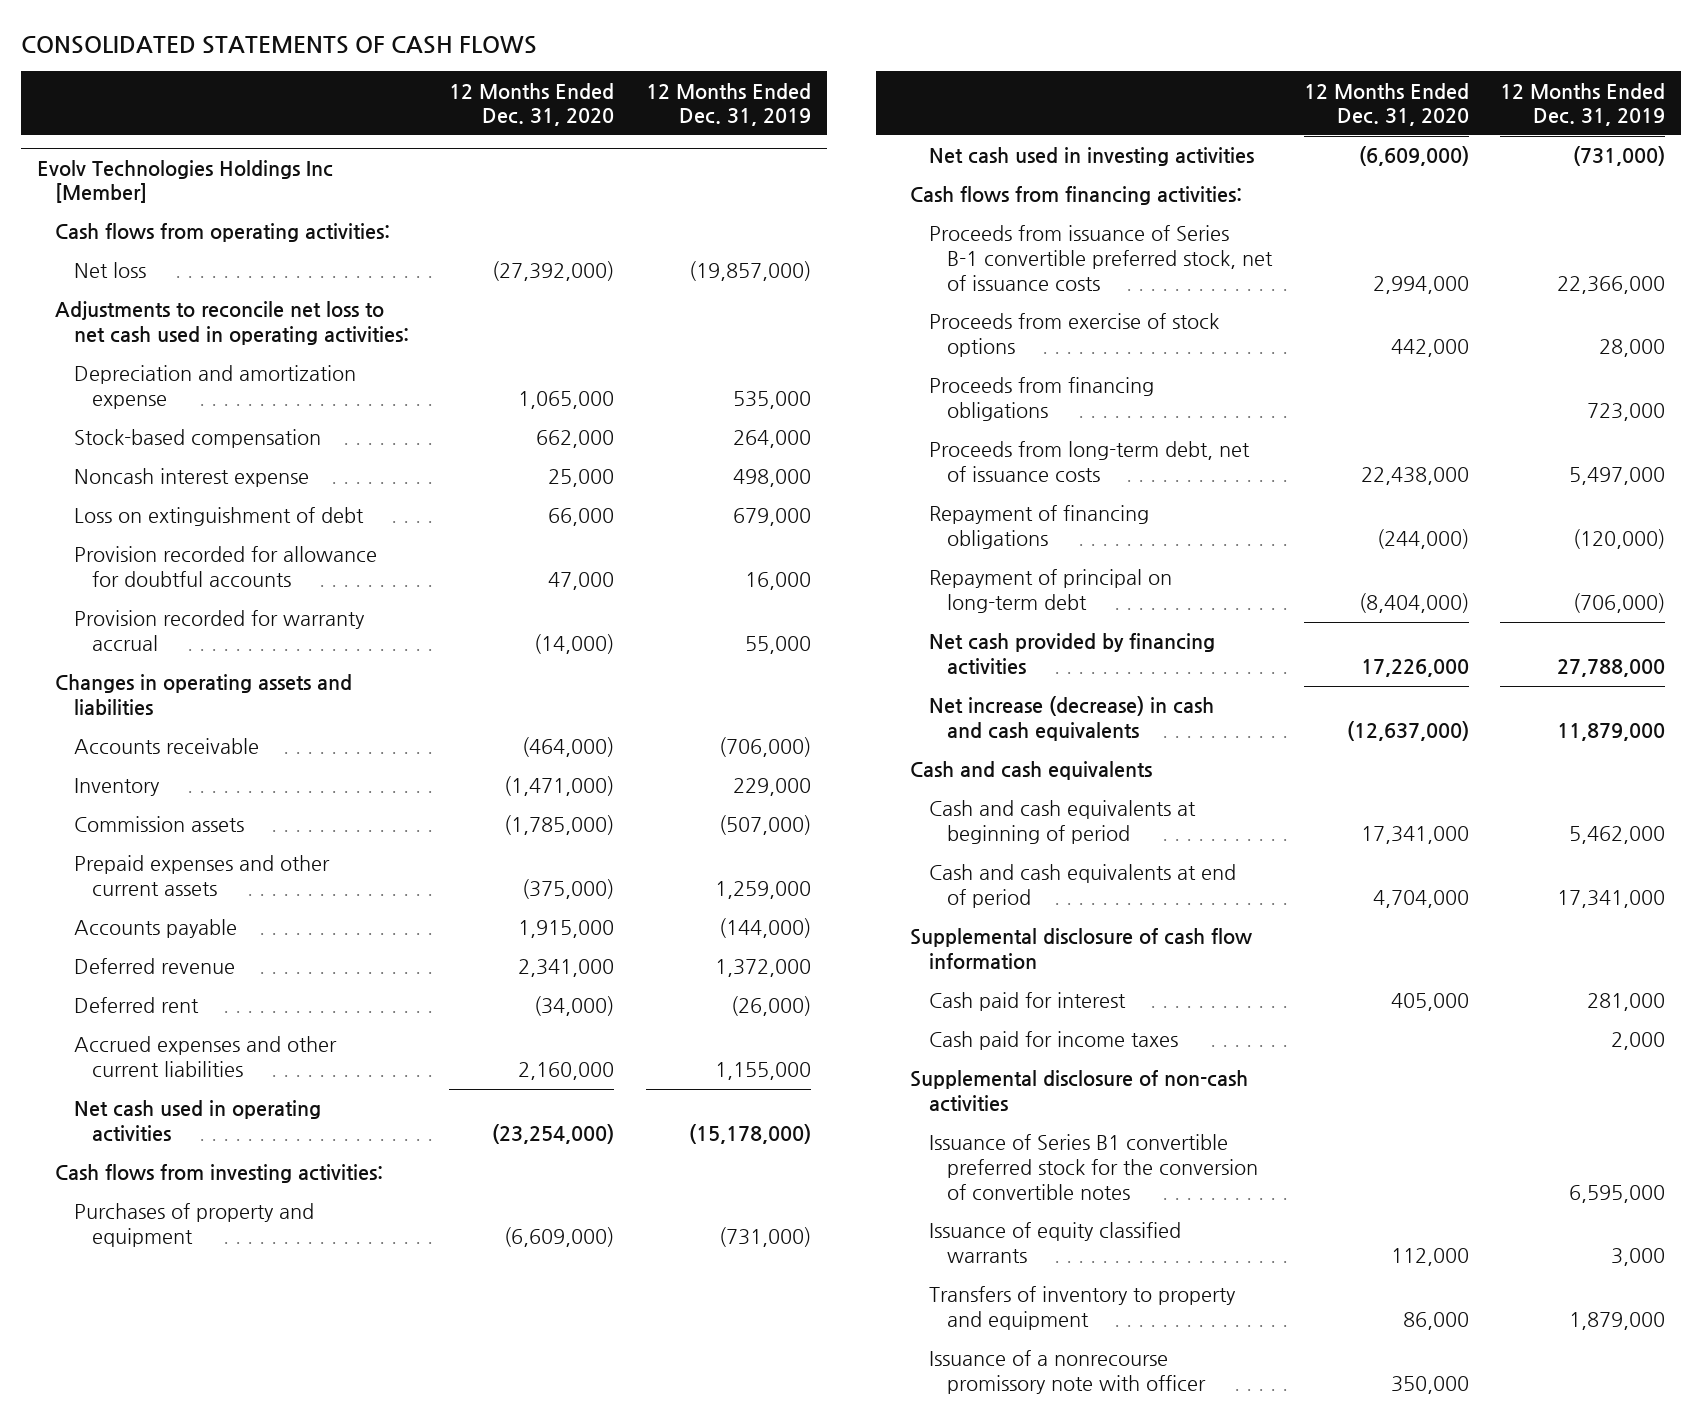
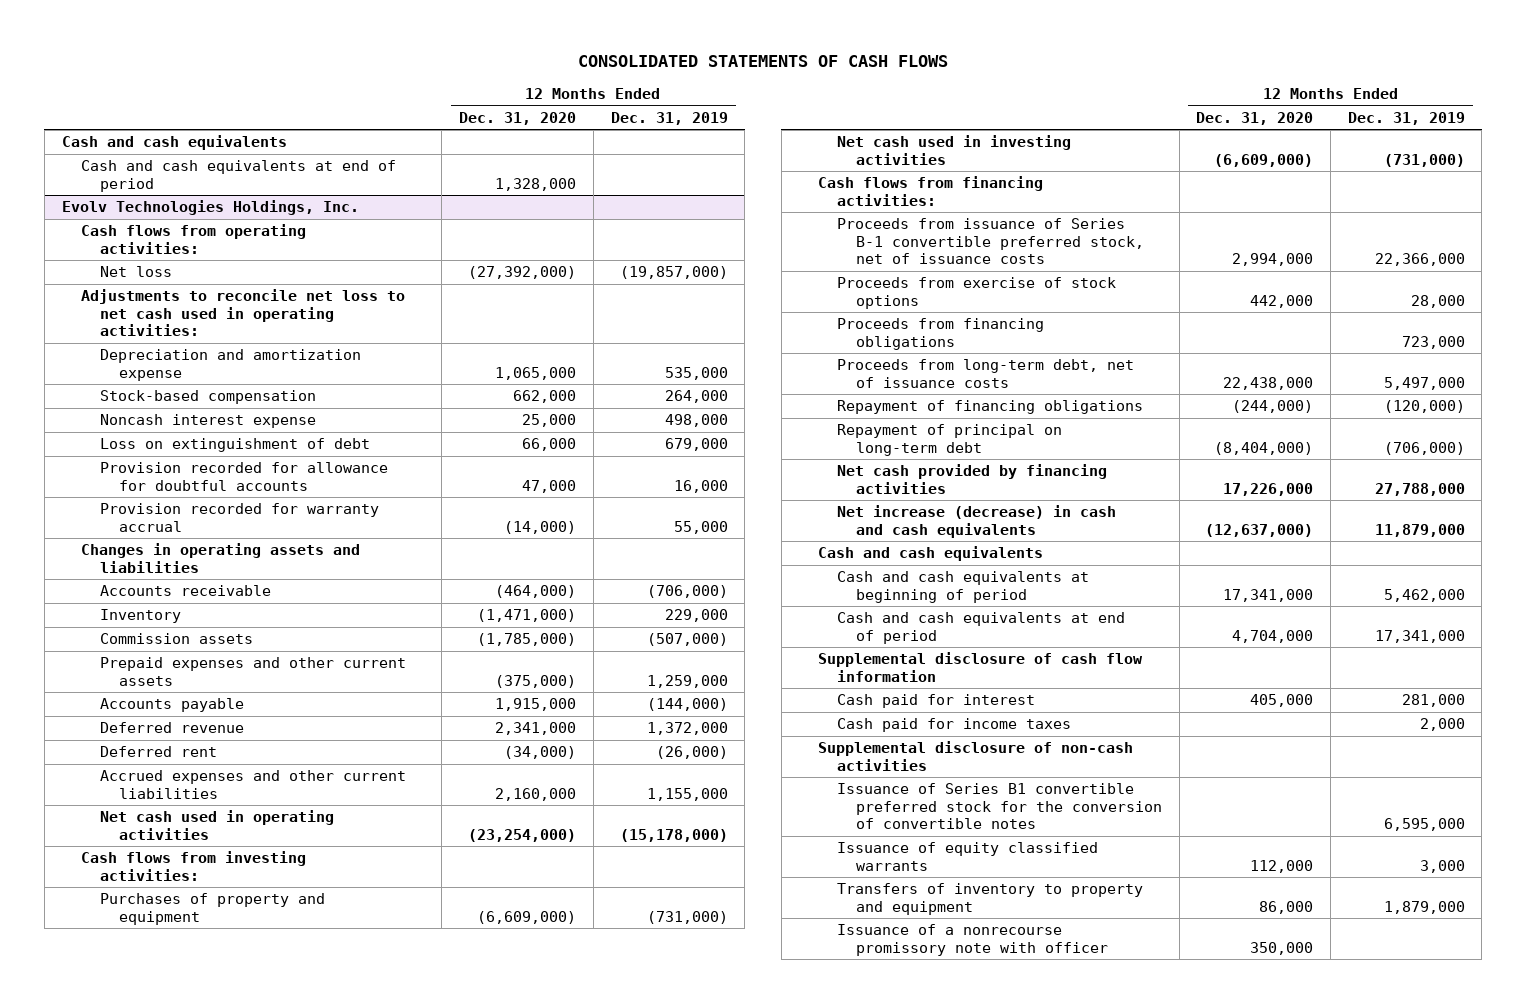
none -> [61,135,287,151] Cash and cash equivalents
none -> [80,160,396,192] Cash and cash equivalents at end of period
[36,159,333,204] Evolv Technologies Holdings Inc [Member] -> [61,200,359,216] Evolv Technologies Holdings, Inc.

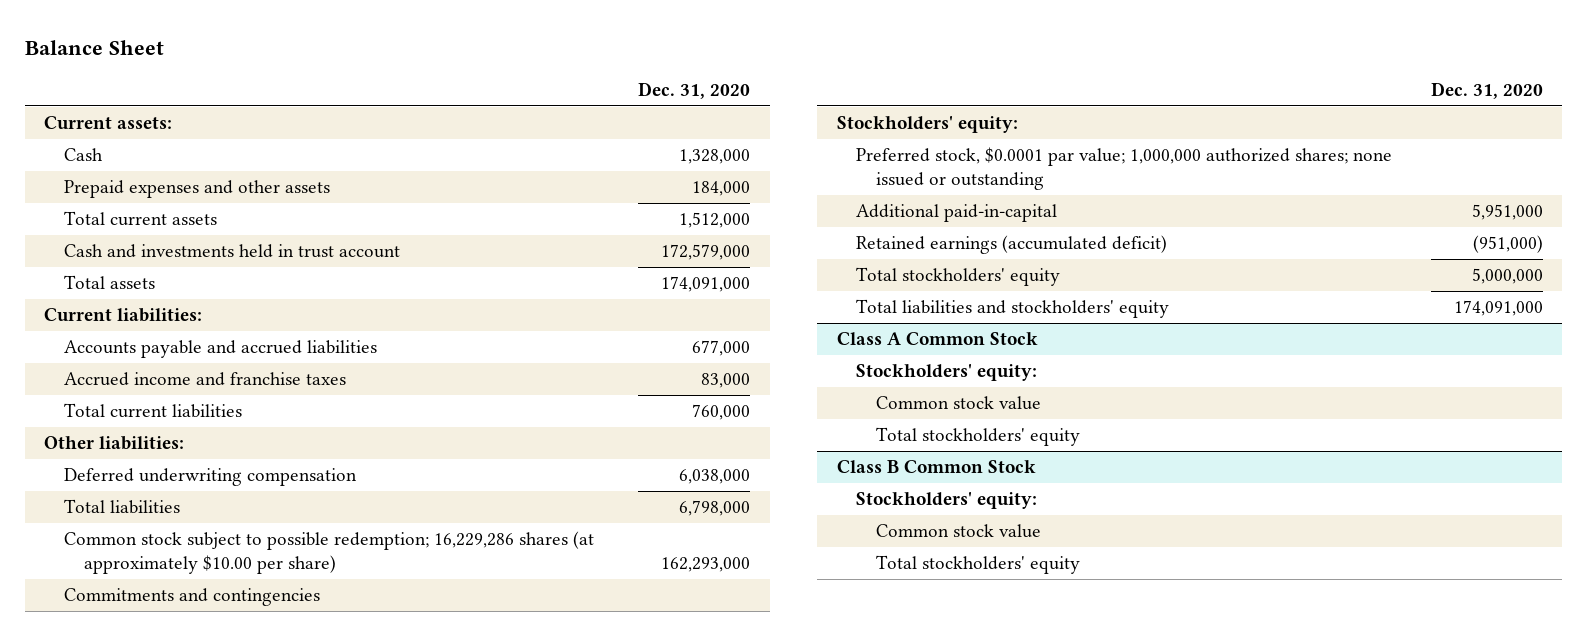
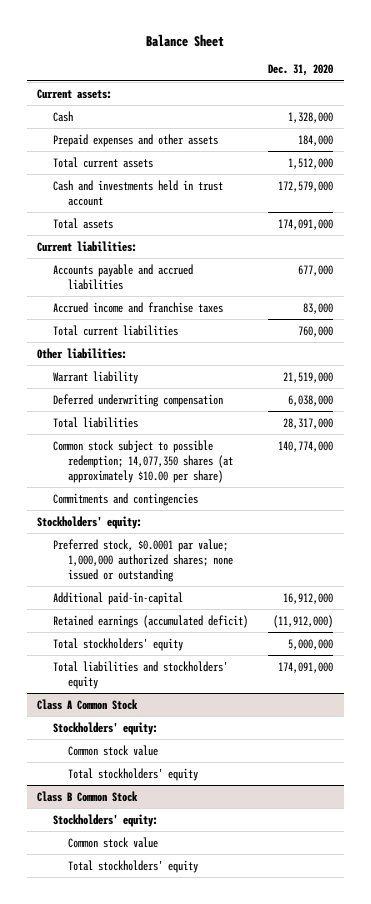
none -> [52,370,138,384] Warrant liability
[679,500,751,517] 6,798,000 -> [283,417,334,429] 28,317,000
[63,531,594,575] Common stock subject to possible redemption; 16,229,286 shares (at approximately $10.00 per share) -> [52,439,234,483] Common stock subject to possible redemption; 14,077,350 shares (at approximately $10.00 per share)
[661,557,751,573] 162,293,000 -> [278,440,334,452] 140,774,000
[1471,204,1543,221] 5,951,000 -> [283,592,334,604] 16,912,000
[1472,235,1543,254] (951,000) -> [273,614,334,628] (11,912,000)

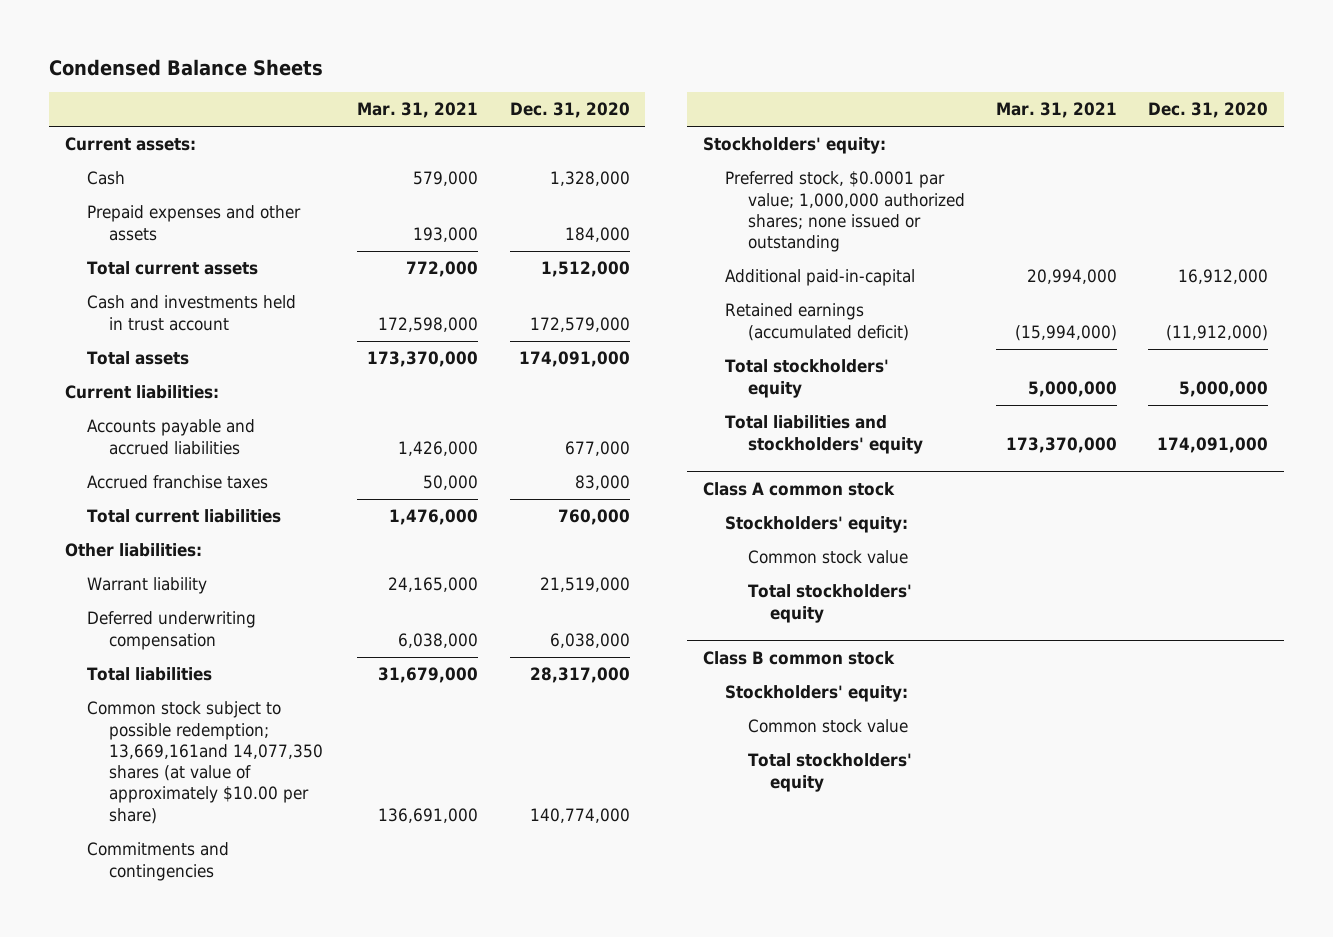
[146,33,225,47] Balance Sheet -> [48,59,323,77] Condensed Balance Sheets
none -> [357,102,479,119] Mar. 31, 2021
[52,301,223,313] Accrued income and franchise taxes -> [86,475,268,490] Accrued franchise taxes
[52,439,234,483] Common stock subject to possible redemption; 14,077,350 shares (at approximately $10.00 per share) -> [86,701,324,824] Common stock subject to possible redemption; 13,669,161and 14,077,350 shares (at value of approximately $10.00 per share)
[37,698,139,710] Class A Common Stock -> [702,481,895,496] Class A common stock
[37,790,139,802] Class B Common Stock -> [702,650,895,665] Class B common stock

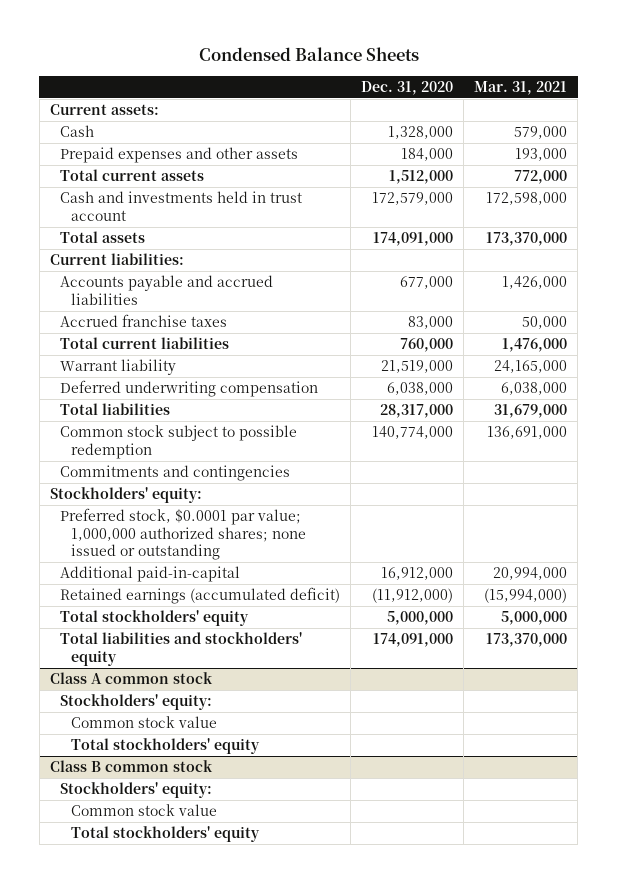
[64,543,202,558] Other liabilities: -> none
[86,701,324,824] Common stock subject to possible redemption; 13,669,161and 14,077,350 shares (at value of approximately $10.00 per share) -> [60,425,298,459] Common stock subject to possible redemption

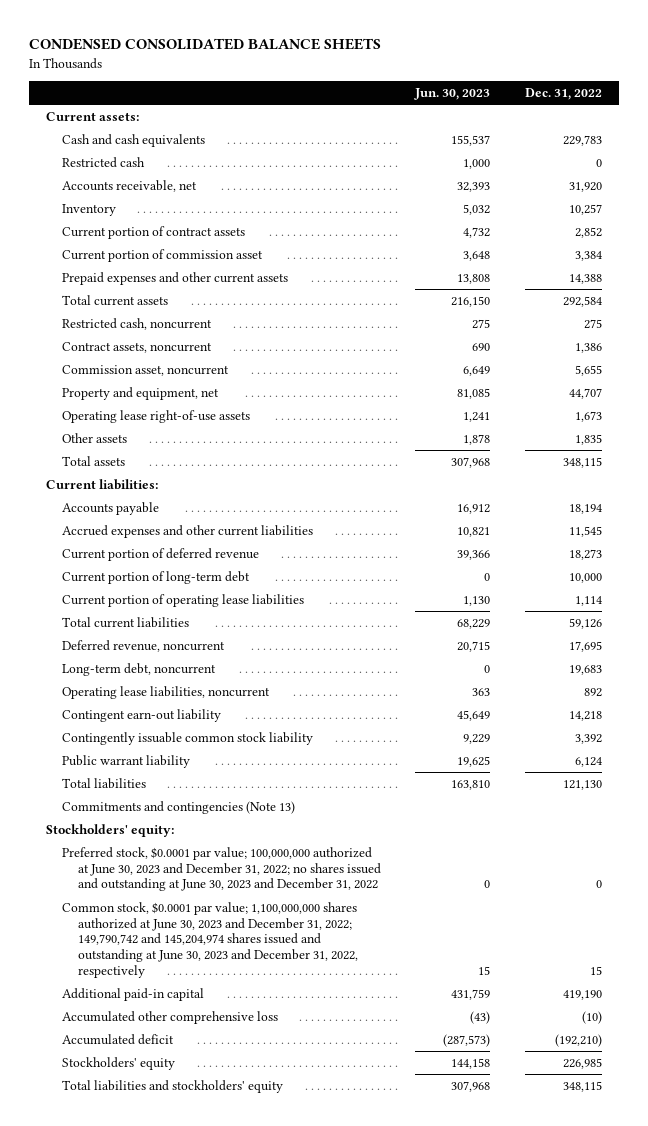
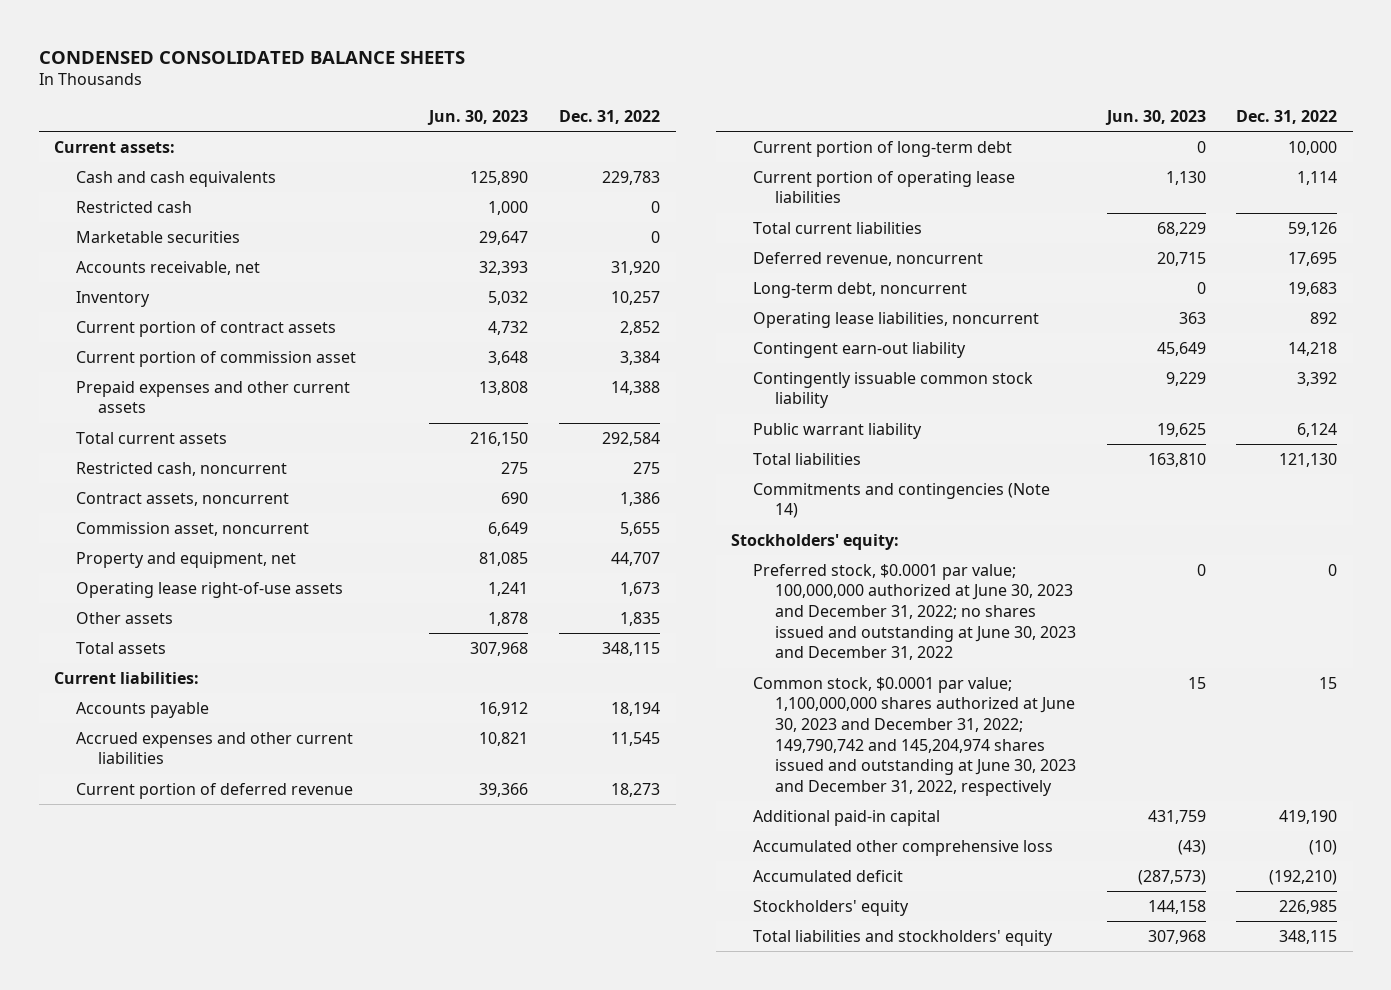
[451,134,491,146] 155,537 -> [470,170,529,185] 125,890
none -> [75,230,240,243] Marketable securities
[61,800,295,814] Commitments and contingencies (Note 13) -> [752,482,1050,519] Commitments and contingencies (Note 14)

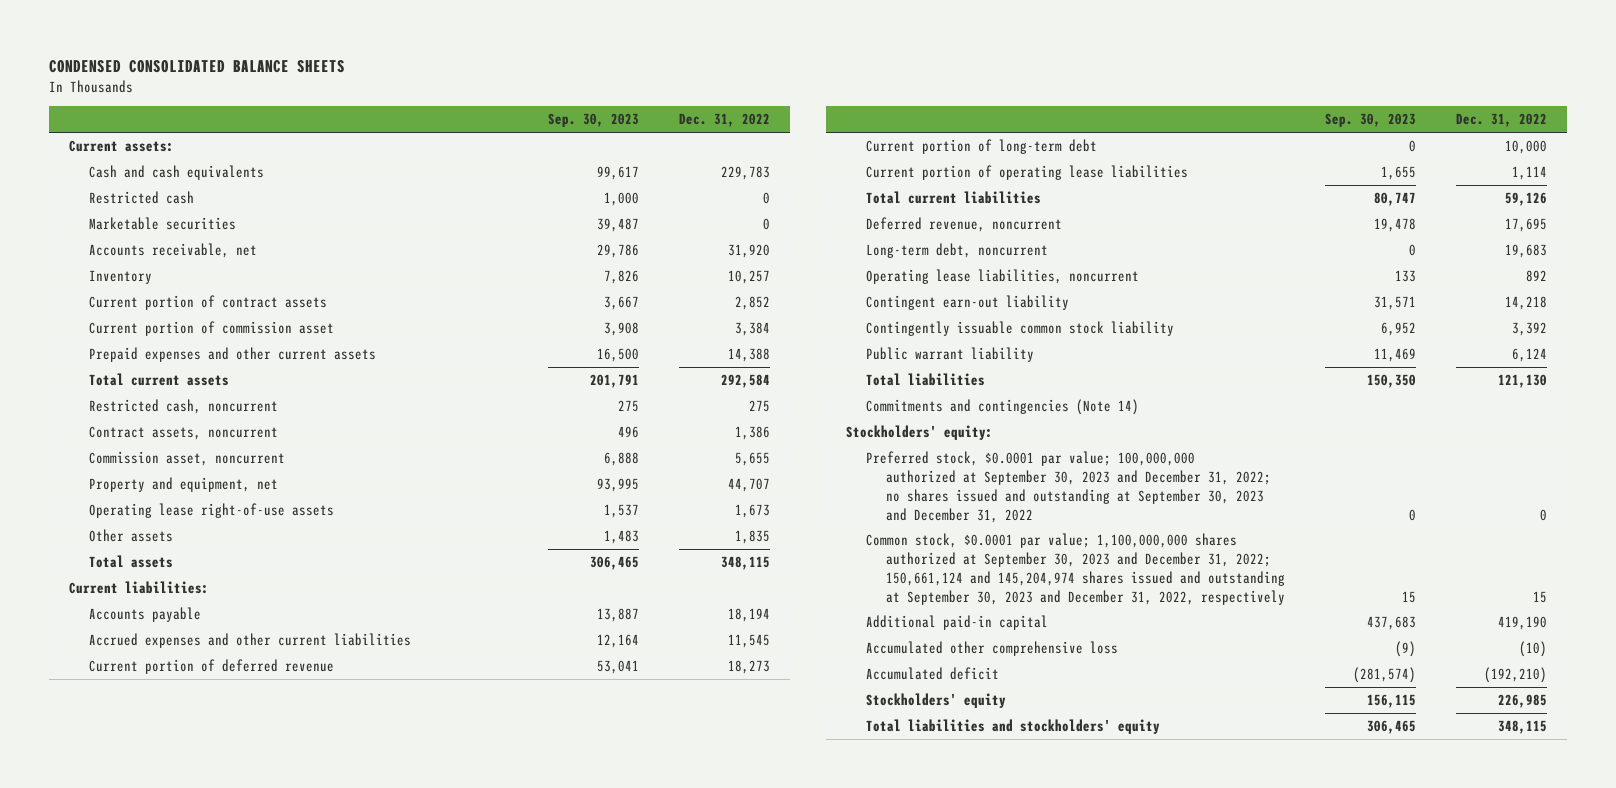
[427,110,529,126] Jun. 30, 2023 -> none
none -> [547,113,639,128] Sep. 30, 2023
[752,563,1076,661] Preferred stock, $0.0001 par value; 100,000,000 authorized at June 30, 2023 and December 31, 2022; no shares issued and outstanding at June 30, 2023 and December 31, 2022 -> [866,451,1272,523] Preferred stock, $0.0001 par value; 100,000,000 authorized at September 30, 2023 and December 31, 2022; no shares issued and outstanding at September 30, 2023 and December 31, 2022
[752,676,1076,797] Common stock, $0.0001 par value; 1,100,000,000 shares authorized at June 30, 2023 and December 31, 2022; 149,790,742 and 145,204,974 shares issued and outstanding at June 30, 2023 and December 31, 2022, respectively -> [866,533,1286,605] Common stock, $0.0001 par value; 1,100,000,000 shares authorized at September 30, 2023 and December 31, 2022; 150,661,124 and 145,204,974 shares issued and outstanding at September 30, 2023 and December 31, 2022, respectively

